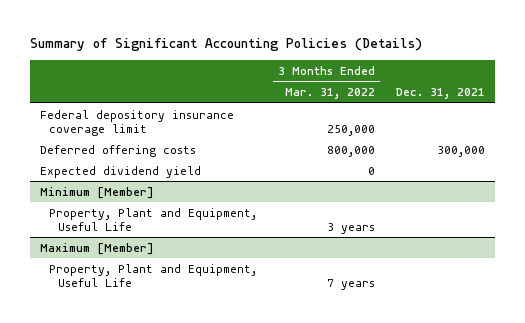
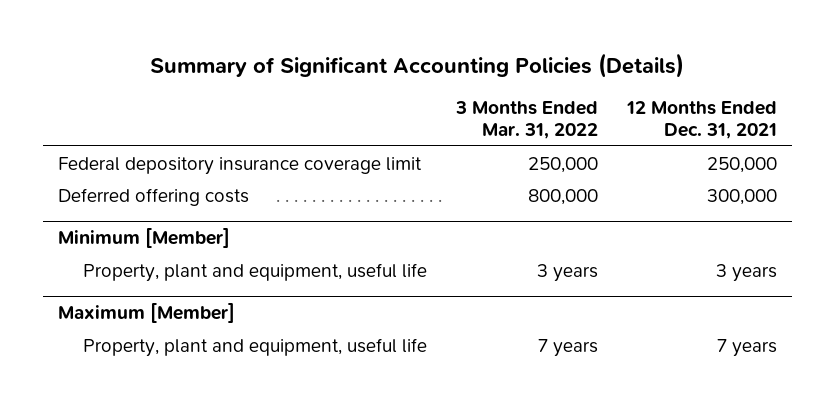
[395,88,485,100] Dec. 31, 2021 -> none
none -> [626,101,778,140] 12 Months Ended Dec. 31, 2021
[40,165,202,178] Expected dividend yield -> none
[49,207,258,231] Property, Plant and Equipment, Useful Life -> [83,262,428,282] Property, plant and equipment, useful life
[49,263,258,287] Property, Plant and Equipment, Useful Life -> [83,337,428,357] Property, plant and equipment, useful life

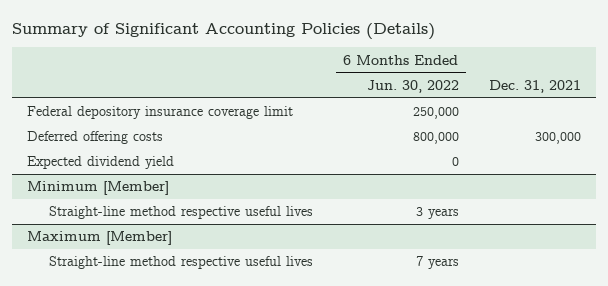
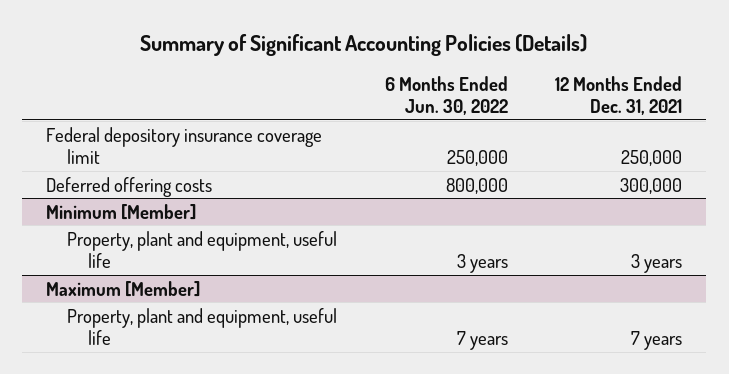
[489,79,582,93] Dec. 31, 2021 -> none
none -> [555,75,683,116] 12 Months Ended Dec. 31, 2021
[27,156,175,170] Expected dividend yield -> none
[49,206,314,220] Straight-line method respective useful lives -> [66,230,337,268] Property, plant and equipment, useful life
[49,256,314,270] Straight-line method respective useful lives -> [66,307,337,345] Property, plant and equipment, useful life

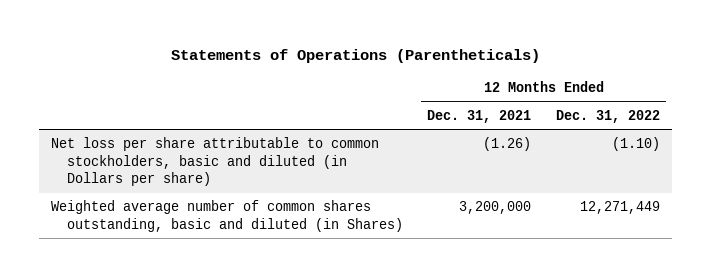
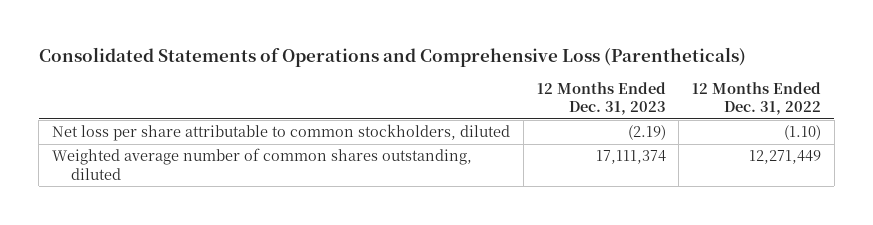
[170,49,540,64] Statements of Operations (Parentheticals) -> [38,46,746,67] Consolidated Statements of Operations and Comprehensive Loss (Parentheticals)
[427,109,532,123] Dec. 31, 2021 -> none
none -> [536,81,666,116] 12 Months Ended Dec. 31, 2023
[51,137,380,187] Net loss per share attributable to common stockholders, basic and diluted (in Dollars per share) -> [52,124,511,142] Net loss per share attributable to common stockholders, diluted
[51,200,403,232] Weighted average number of common shares outstanding, basic and diluted (in Shares) -> [52,148,473,180] Weighted average number of common shares outstanding, diluted

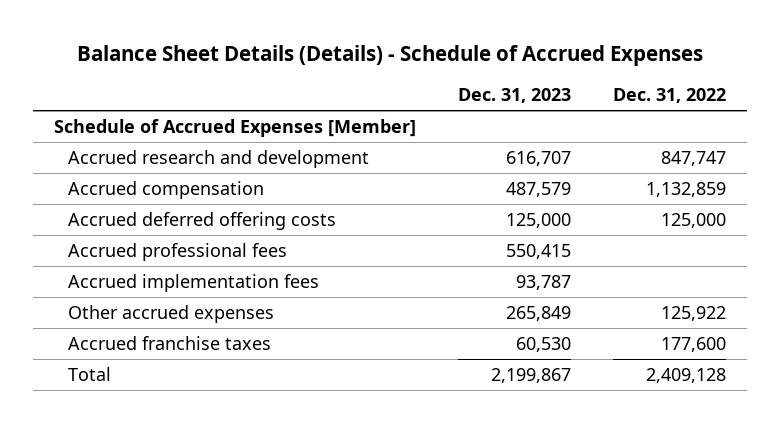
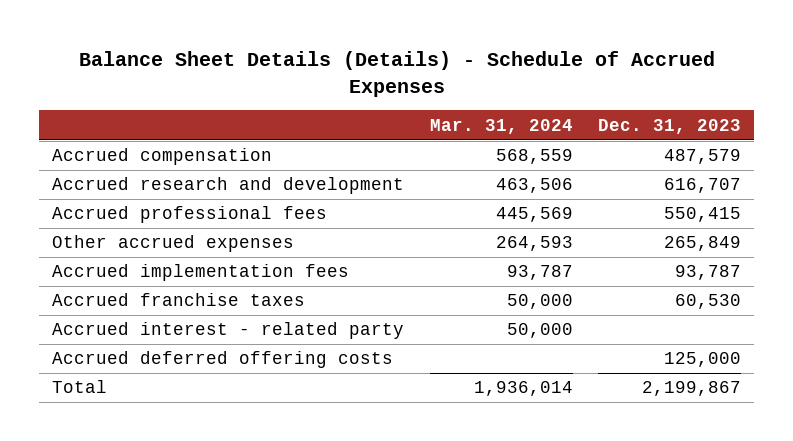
[613,87,727,103] Dec. 31, 2022 -> none
none -> [429,118,573,134] Mar. 31, 2024
[54,119,417,138] Schedule of Accrued Expenses [Member] -> none
[68,150,370,169] Accrued research and development -> [51,177,404,195] Accrued research and development
[68,274,320,293] Accrued implementation fees -> [51,264,349,282] Accrued implementation fees
none -> [51,322,404,340] Accrued interest - related party
[68,212,337,231] Accrued deferred offering costs -> [51,351,393,369] Accrued deferred offering costs

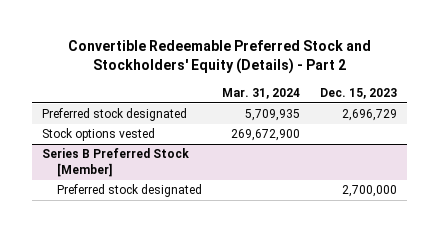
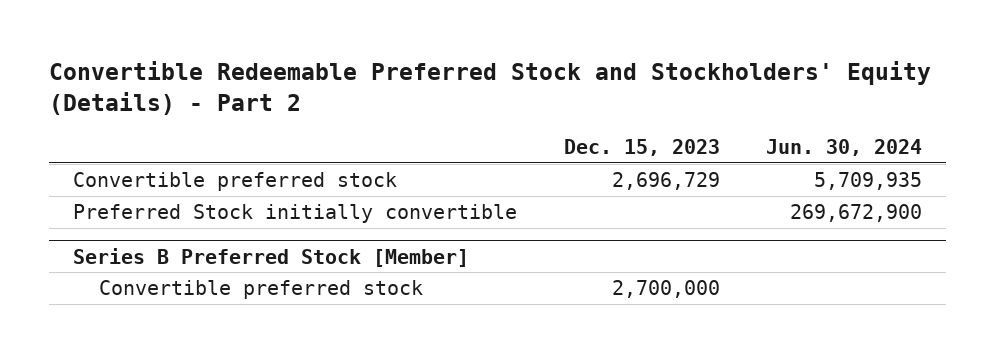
[221,87,300,99] Mar. 31, 2024 -> none
none -> [766,138,923,156] Jun. 30, 2024
[42,108,188,122] Preferred stock designated -> [72,172,397,192] Convertible preferred stock
[42,128,156,142] Stock options vested -> [72,204,517,224] Preferred Stock initially convertible
[56,184,202,198] Preferred stock designated -> [98,280,423,300] Convertible preferred stock

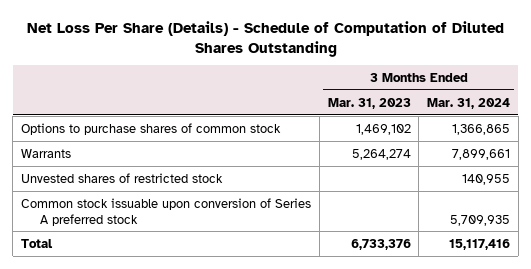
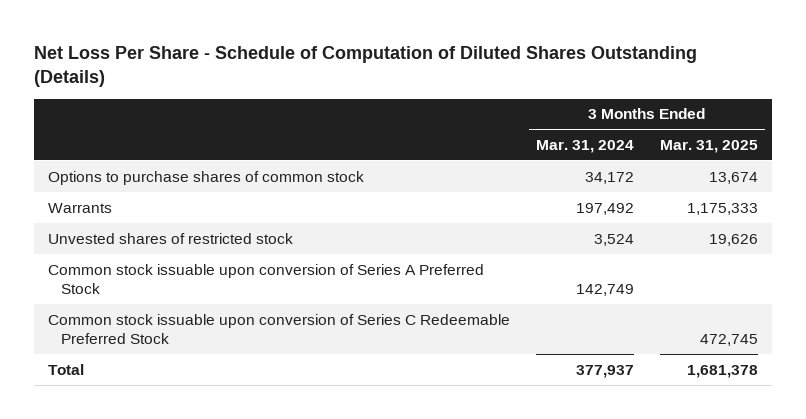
[26,20,504,57] Net Loss Per Share (Details) - Schedule of Computation of Diluted Shares Outstanding -> [34,45,698,87] Net Loss Per Share - Schedule of Computation of Diluted Shares Outstanding (Details)
[327,97,411,109] Mar. 31, 2023 -> none
none -> [660,139,759,153] Mar. 31, 2025
[452,123,511,135] 1,366,865 -> [584,171,634,184] 34,172
[452,148,511,160] 7,899,661 -> [575,202,634,215] 197,492
[462,173,511,185] 140,955 -> [593,233,634,246] 3,524
[21,197,312,226] Common stock issuable upon conversion of Series A preferred stock -> [47,263,484,294] Common stock issuable upon conversion of Series A Preferred Stock
[450,214,511,226] 5,709,935 -> [575,283,634,296] 142,749
none -> [47,313,510,344] Common stock issuable upon conversion of Series C Redeemable Preferred Stock
[449,238,511,250] 15,117,416 -> [575,364,634,378] 377,937

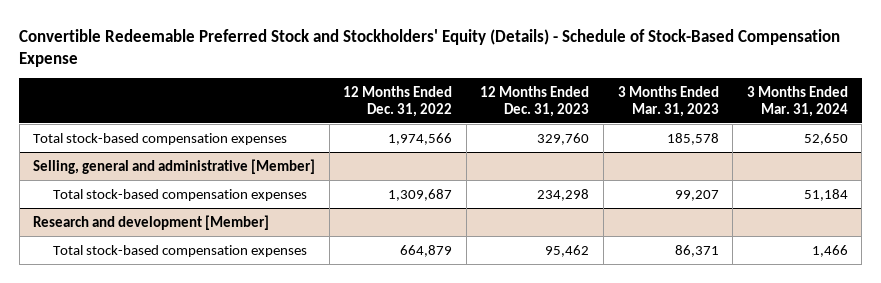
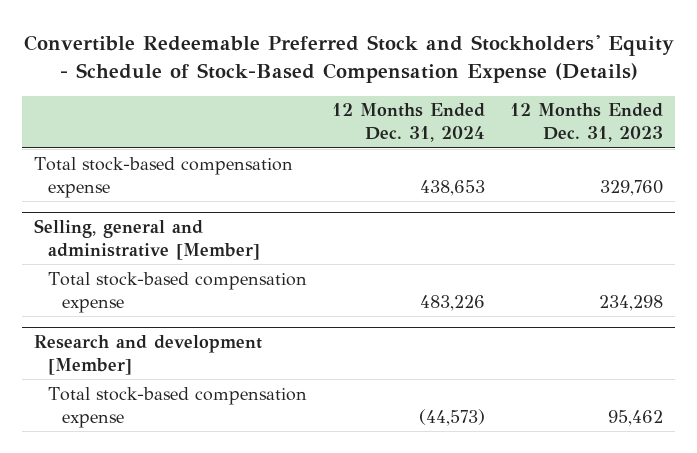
[19,28,841,67] Convertible Redeemable Preferred Stock and Stockholders' Equity (Details) - Schedule of Stock-Based Compensation Expense -> [23,34,674,83] Convertible Redeemable Preferred Stock and Stockholders' Equity - Schedule of Stock-Based Compensation Expense (Details)
[343,85,453,117] 12 Months Ended Dec. 31, 2022 -> none
[617,85,719,117] 3 Months Ended Mar. 31, 2023 -> none
[746,85,848,117] 3 Months Ended Mar. 31, 2024 -> none
none -> [331,103,485,143] 12 Months Ended Dec. 31, 2024
[33,132,288,145] Total stock-based compensation expenses -> [34,156,294,198] Total stock-based compensation expense
[53,188,308,201] Total stock-based compensation expenses -> [48,271,308,313] Total stock-based compensation expense
[53,244,308,257] Total stock-based compensation expenses -> [48,386,308,428] Total stock-based compensation expense

